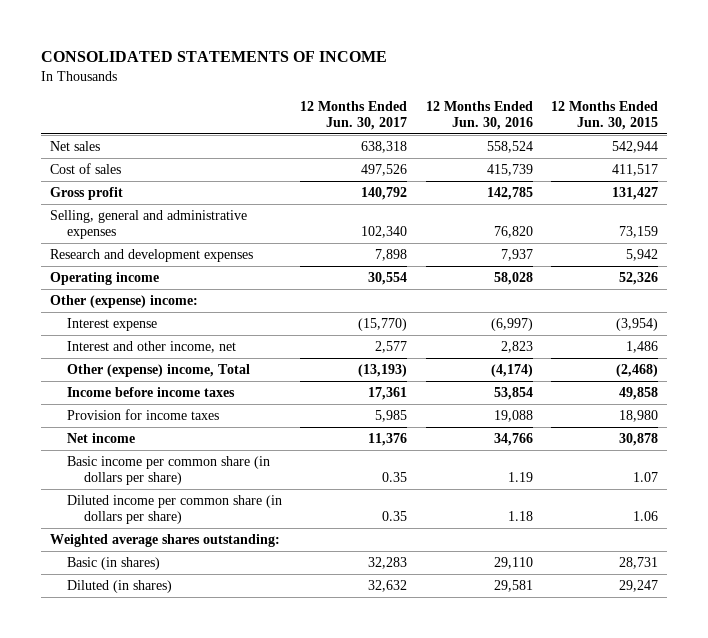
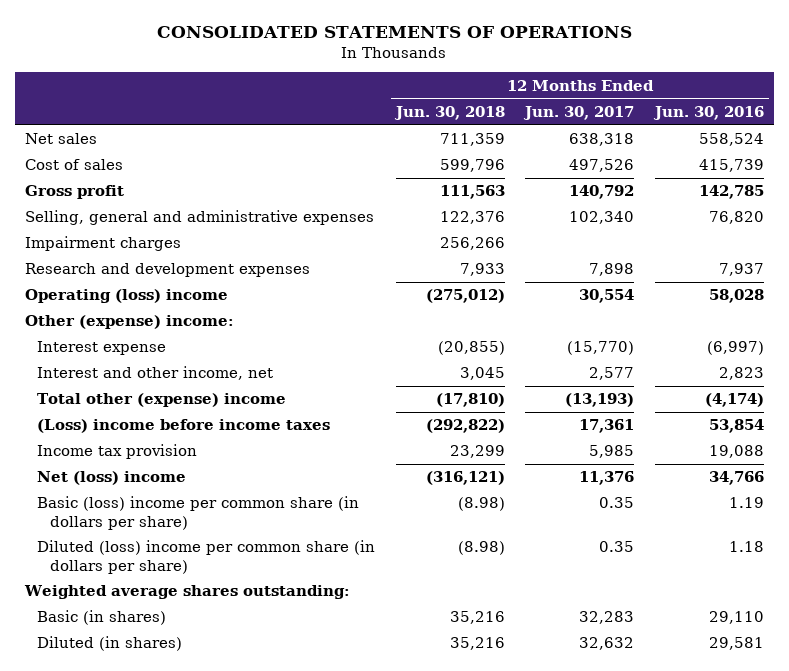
[40,51,387,63] CONSOLIDATED STATEMENTS OF INCOME -> [157,25,633,38] CONSOLIDATED STATEMENTS OF OPERATIONS
[550,100,658,130] 12 Months Ended Jun. 30, 2015 -> none
none -> [393,106,505,121] Jun. 30, 2018
none -> [24,236,181,252] Impairment charges
[50,271,160,285] Operating income -> [24,289,228,304] Operating (loss) income
[67,363,251,377] Other (expense) income, Total -> [37,393,287,408] Total other (expense) income
[67,386,236,397] Income before income taxes -> [37,419,331,434] (Loss) income before income taxes
[67,408,220,420] Provision for income taxes -> [37,444,198,460] Income tax provision
[67,432,136,443] Net income -> [37,471,187,486] Net (loss) income
[67,455,271,485] Basic income per common share (in dollars per share) -> [37,496,360,530] Basic (loss) income per common share (in dollars per share)
[67,494,283,524] Diluted income per common share (in dollars per share) -> [37,540,376,574] Diluted (loss) income per common share (in dollars per share)

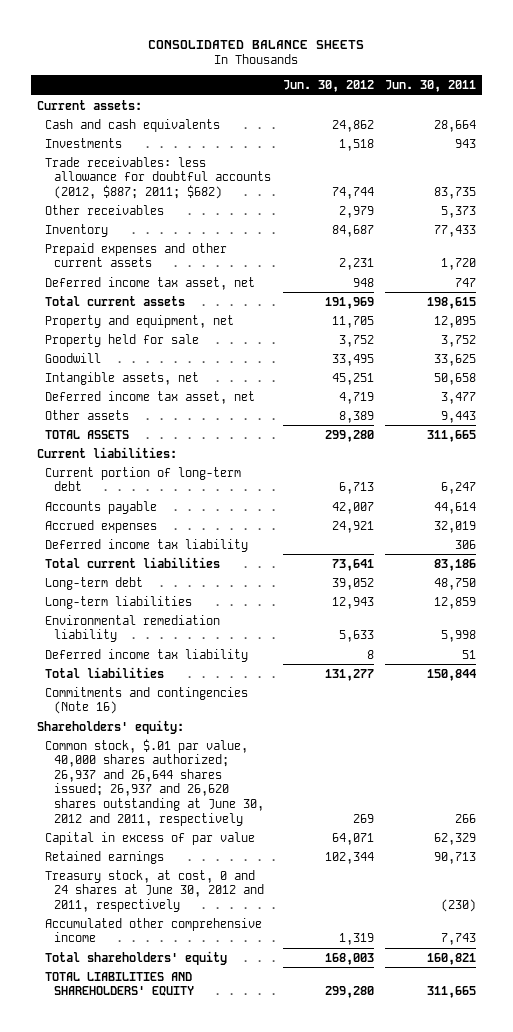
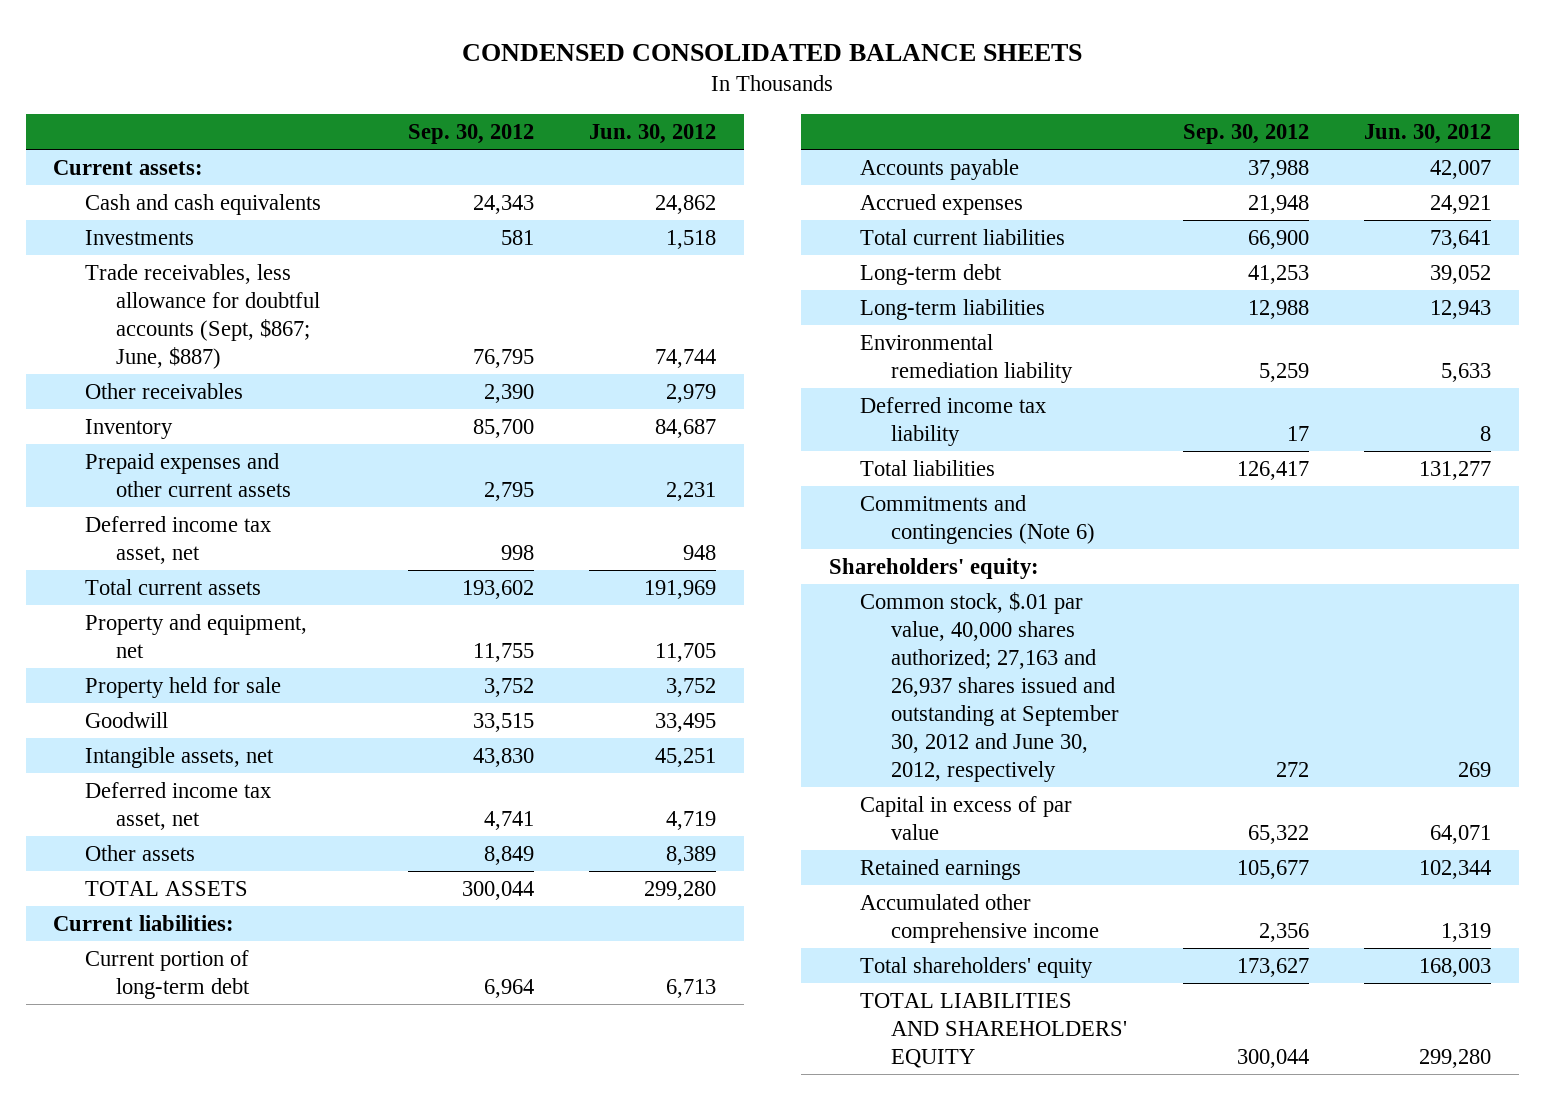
[148,39,365,49] CONSOLIDATED BALANCE SHEETS -> [462,43,1083,61] CONDENSED CONSOLIDATED BALANCE SHEETS
[385,80,477,93] Jun. 30, 2011 -> none
none -> [407,124,534,145] Sep. 30, 2012
[45,156,272,199] Trade receivables: less allowance for doubtful accounts (2012, $887; 2011; $682) -> [84,263,320,369] Trade receivables, less allowance for doubtful accounts (Sept, $867; June, $887)
[45,538,249,552] Deferred income tax liability -> none
[45,686,249,715] Commitments and contingencies (Note 16) -> [859,494,1096,544] Commitments and contingencies (Note 6)
[45,738,265,826] Common stock, $.01 par value, 40,000 shares authorized; 26,937 and 26,644 shares issued; 26,937 and 26,620 shares outstanding at June 30, 2012 and 2011, respectively -> [859,591,1120,782] Common stock, $.01 par value, 40,000 shares authorized; 27,163 and 26,937 shares issued and outstanding at September 30, 2012 and June 30, 2012, respectively
[45,869,265,912] Treasury stock, at cost, 0 and 24 shares at June 30, 2012 and 2011, respectively -> none

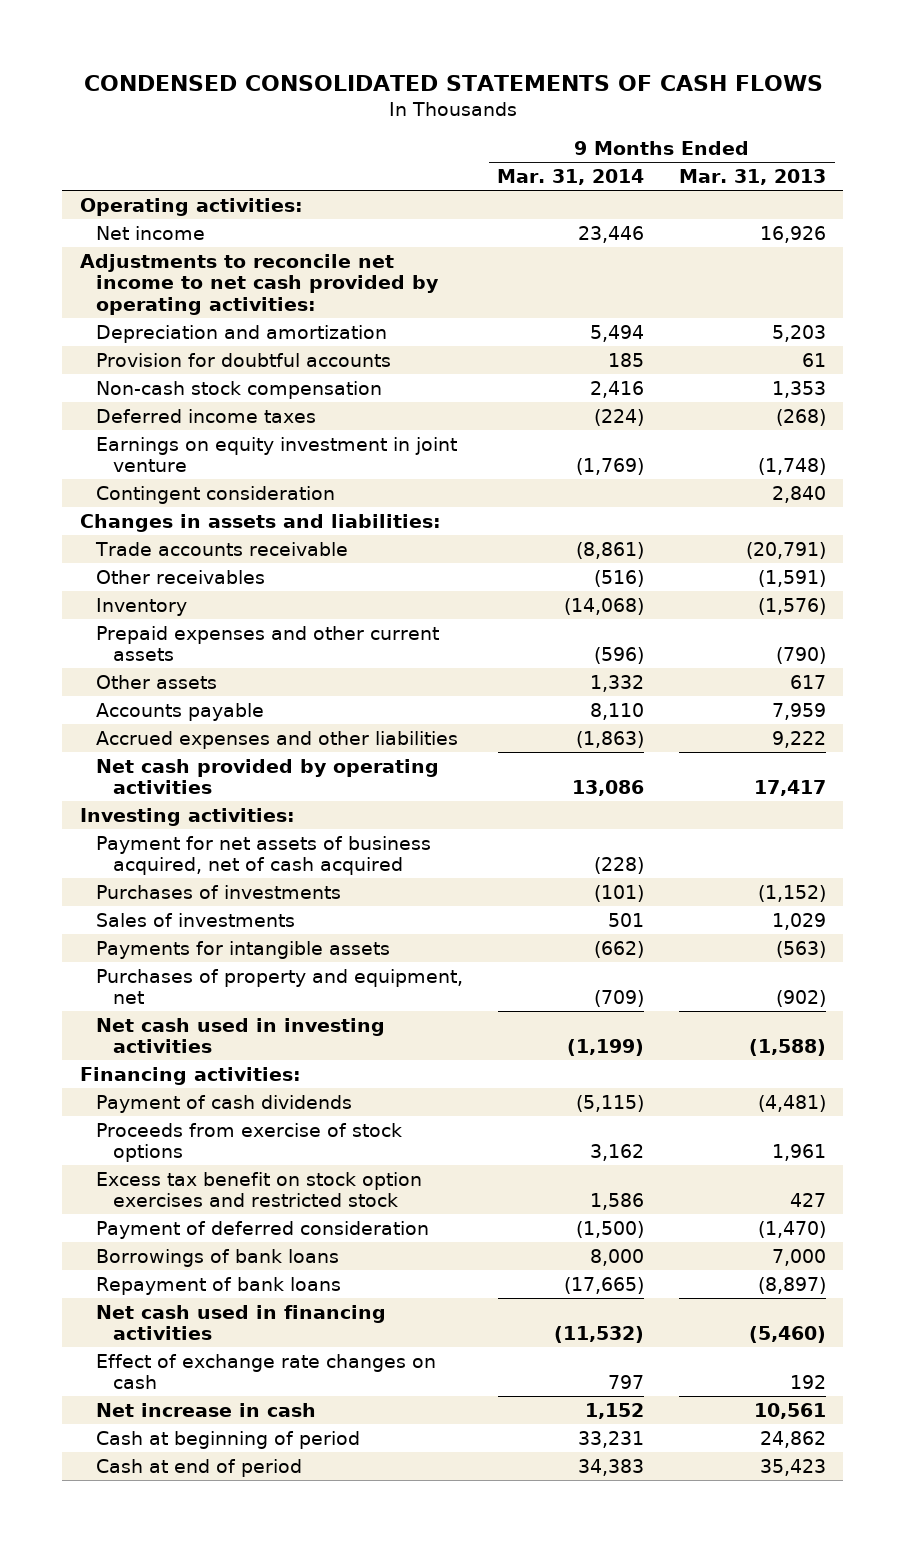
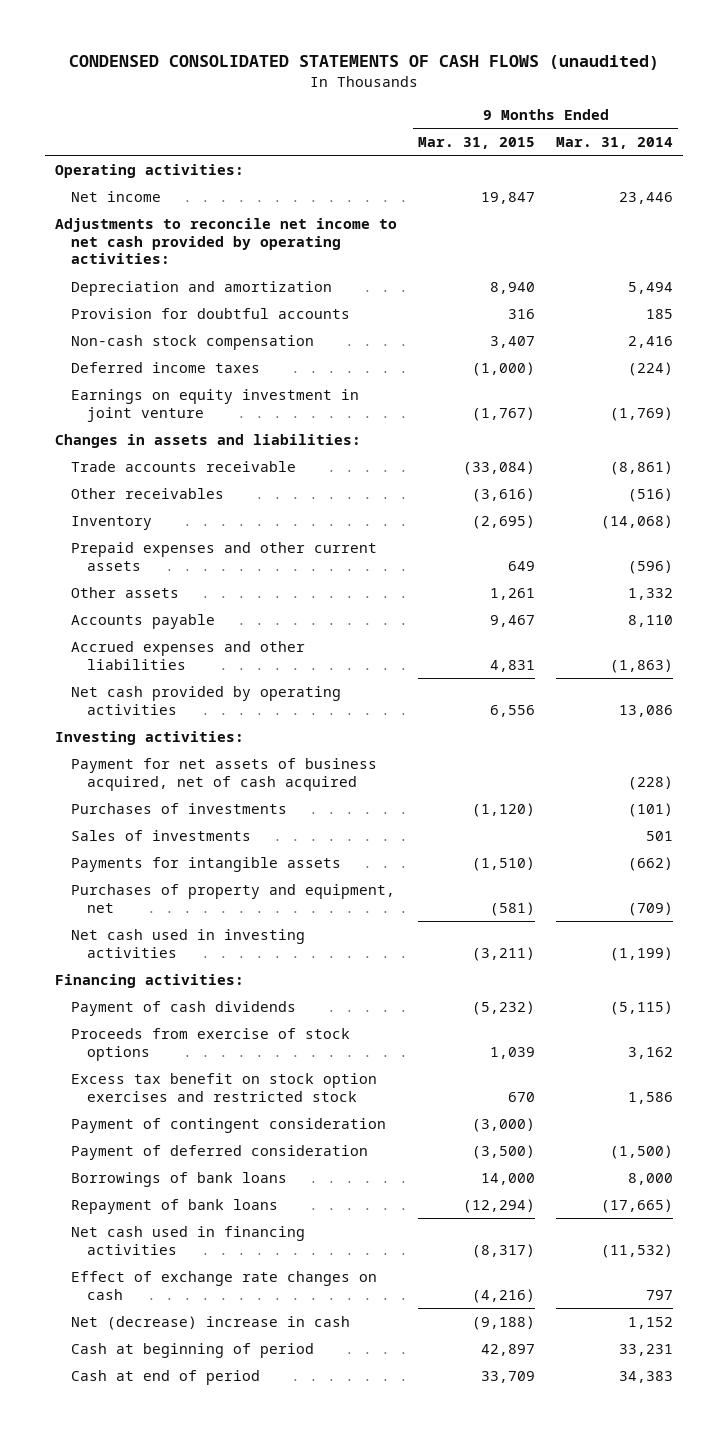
[83,74,823,91] CONDENSED CONSOLIDATED STATEMENTS OF CASH FLOWS -> [69,55,660,71] CONDENSED CONSOLIDATED STATEMENTS OF CASH FLOWS (unaudited)
[678,169,826,186] Mar. 31, 2013 -> none
none -> [418,137,536,150] Mar. 31, 2015
[96,485,336,504] Contingent consideration -> none
none -> [71,1117,387,1133] Payment of contingent consideration
[96,1402,317,1417] Net increase in cash -> [71,1315,351,1330] Net (decrease) increase in cash

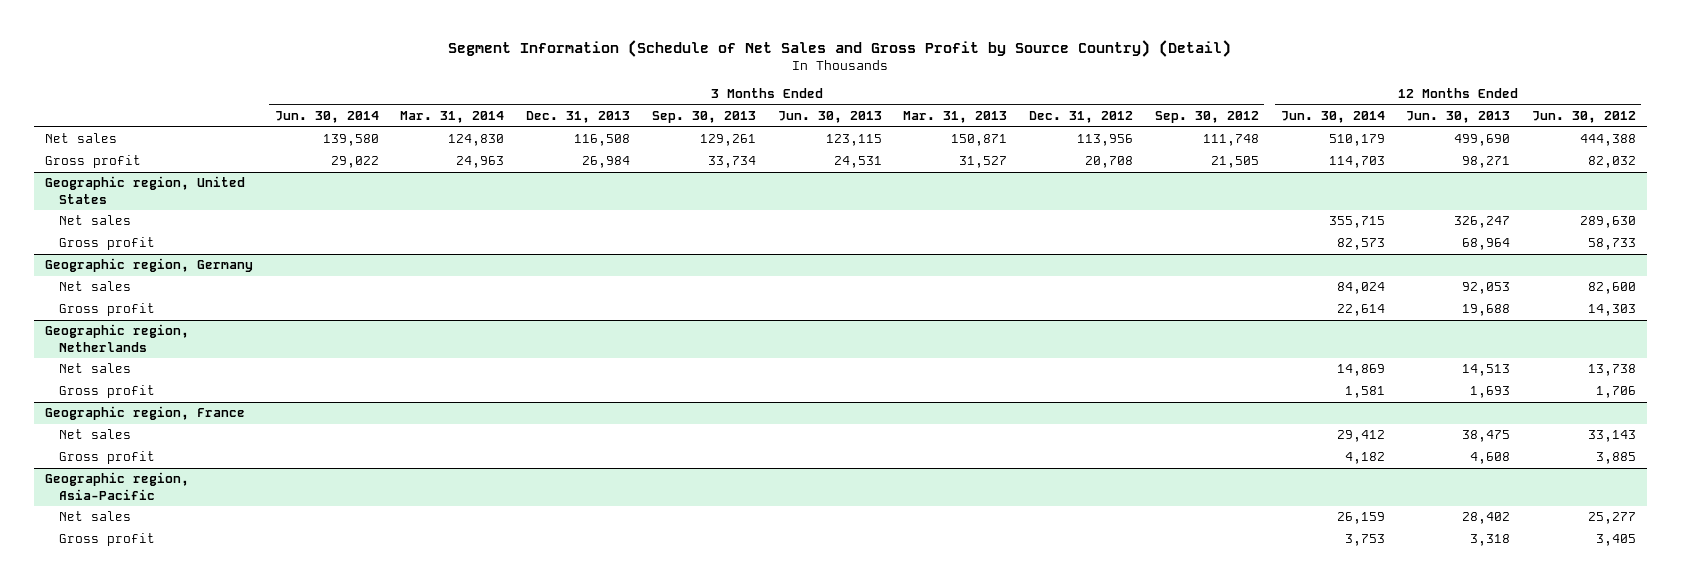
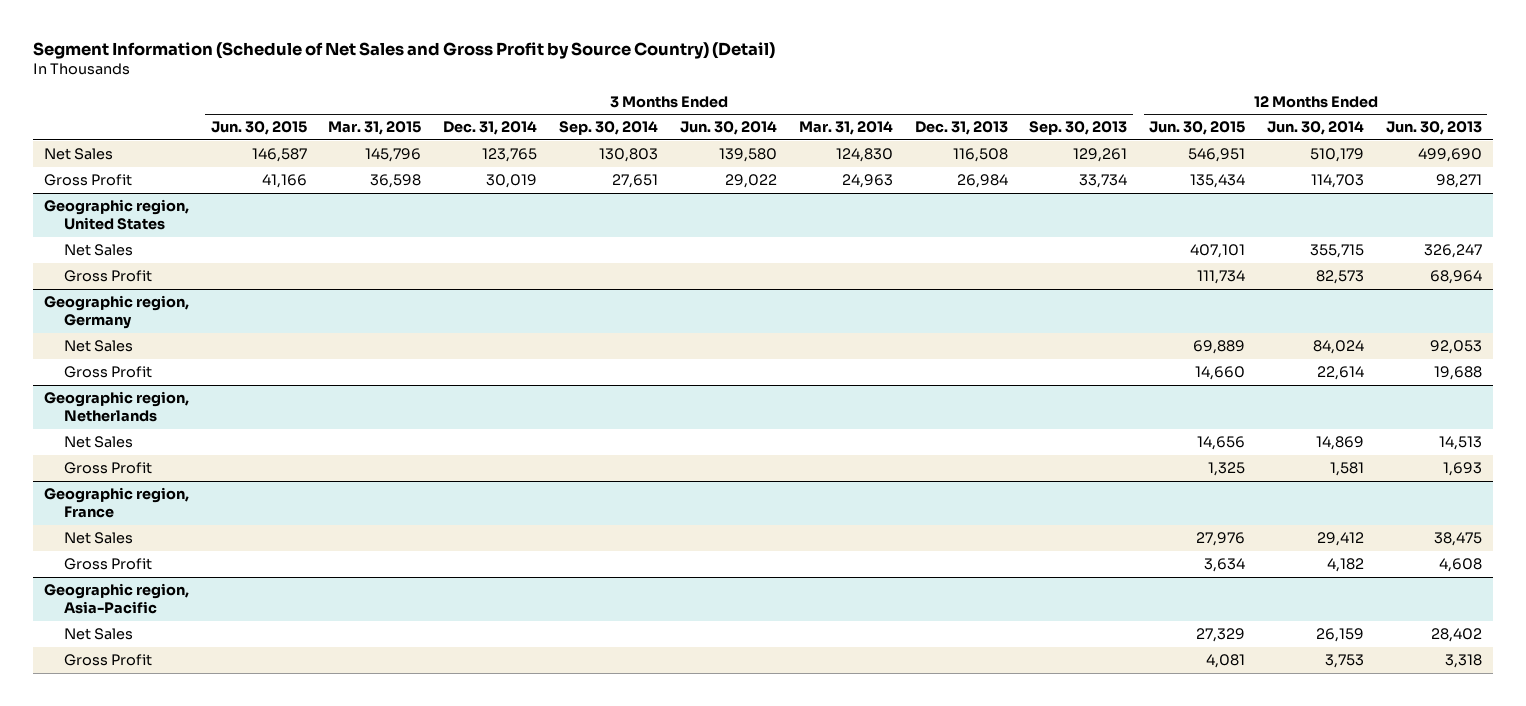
[777,110,882,123] Jun. 30, 2013 -> none
[903,110,1008,123] Mar. 31, 2013 -> none
[1029,110,1134,123] Dec. 31, 2012 -> none
[1154,110,1259,123] Sep. 30, 2012 -> none
[1532,110,1637,123] Jun. 30, 2012 -> none
none -> [210,121,307,136] Jun. 30, 2015
none -> [328,121,422,136] Mar. 31, 2015
none -> [443,121,538,136] Dec. 31, 2014
none -> [559,121,659,136] Sep. 30, 2014
none -> [1149,121,1246,136] Jun. 30, 2015
[44,133,117,144] Net sales -> [43,148,113,161] Net Sales
[44,155,141,169] Gross profit -> [43,174,132,187] Gross Profit
[58,215,131,226] Net sales -> [63,244,133,257] Net Sales
[58,237,155,251] Gross profit -> [63,270,152,283] Gross Profit
[58,281,131,292] Net sales -> [63,340,133,353] Net Sales
[58,303,155,317] Gross profit -> [63,366,152,379] Gross Profit
[58,363,131,374] Net sales -> [63,436,133,449] Net Sales
[58,385,155,399] Gross profit -> [63,462,152,475] Gross Profit
[58,429,131,440] Net sales -> [63,532,133,545] Net Sales
[58,451,155,465] Gross profit -> [63,558,152,571] Gross Profit
[58,511,131,522] Net sales -> [63,628,133,641] Net Sales
[58,533,155,547] Gross profit -> [63,654,152,667] Gross Profit

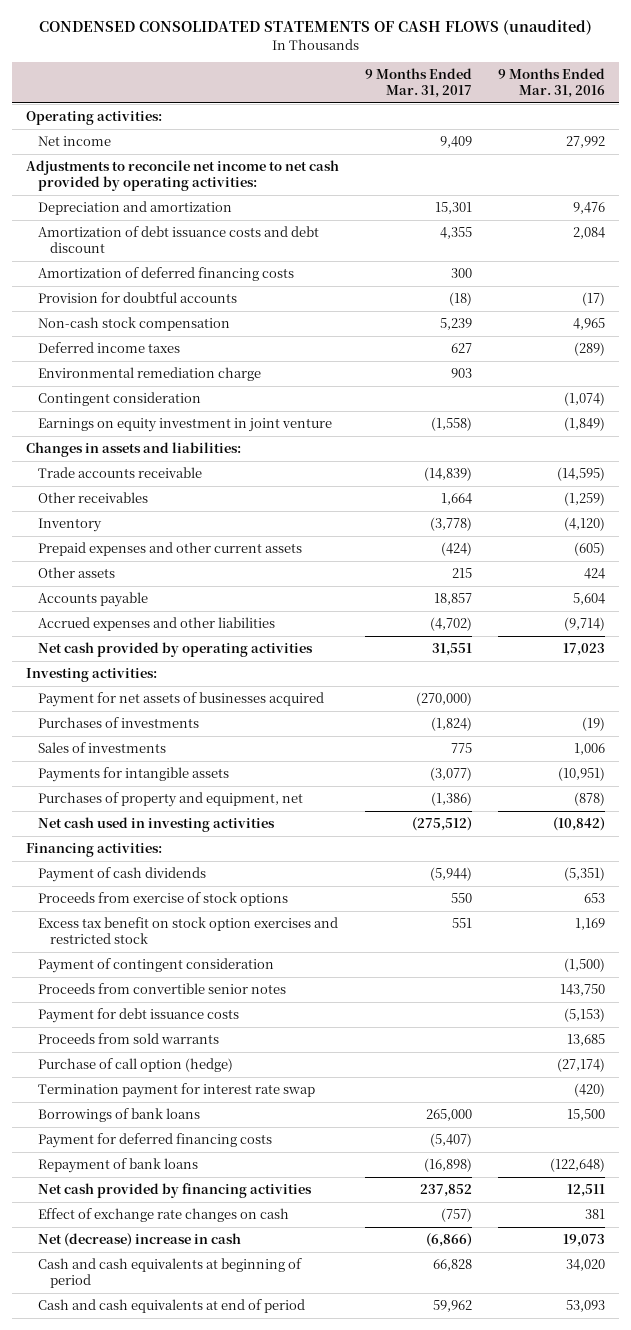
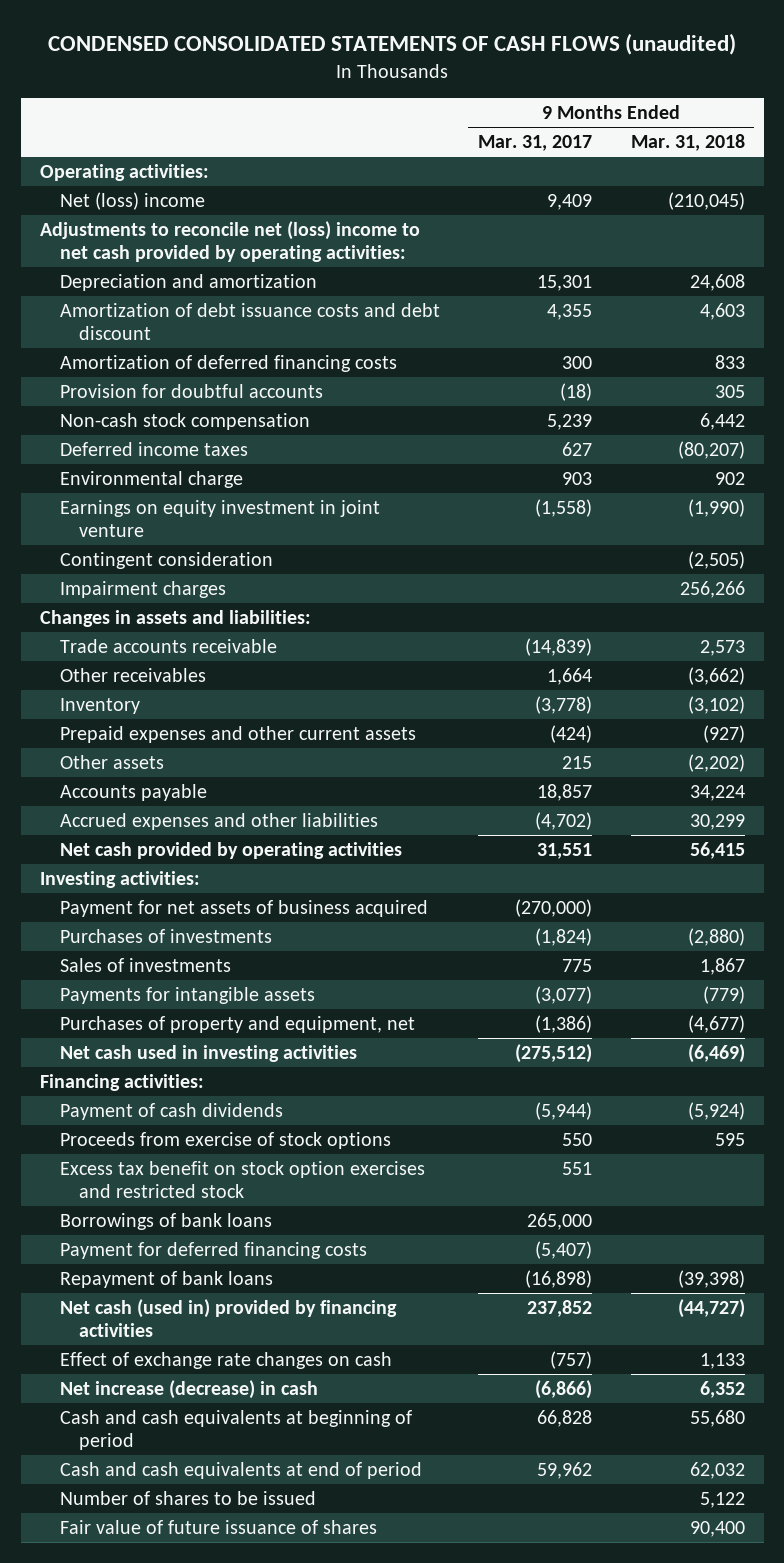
[498,68,606,99] 9 Months Ended Mar. 31, 2016 -> none
none -> [630,134,745,152] Mar. 31, 2018
[37,136,111,147] Net income -> [59,192,205,211] Net (loss) income
[25,160,339,191] Adjustments to reconcile net income to net cash provided by operating activities: -> [39,221,420,262] Adjustments to reconcile net (loss) income to net cash provided by operating activities:
[37,367,261,382] Environmental remediation charge -> [59,471,243,489] Environmental charge
[37,392,201,407] Contingent consideration -> [59,552,273,570] Contingent consideration
none -> [59,581,226,599] Impairment charges
[37,692,324,708] Payment for net assets of businesses acquired -> [59,900,428,918] Payment for net assets of business acquired
[37,958,274,974] Payment of contingent consideration -> none
[37,983,286,995] Proceeds from convertible senior notes -> none
[37,1008,239,1024] Payment for debt issuance costs -> none
[37,1033,219,1045] Proceeds from sold warrants -> none
[37,1058,233,1073] Purchase of call option (hedge) -> none
[37,1083,315,1099] Termination payment for interest rate swap -> none
[37,1183,312,1199] Net cash provided by financing activities -> [59,1299,397,1337] Net cash (used in) provided by financing activities
[37,1233,241,1248] Net (decrease) increase in cash -> [59,1380,318,1400] Net increase (decrease) in cash
none -> [59,1491,316,1506] Number of shares to be issued
none -> [59,1520,377,1535] Fair value of future issuance of shares

